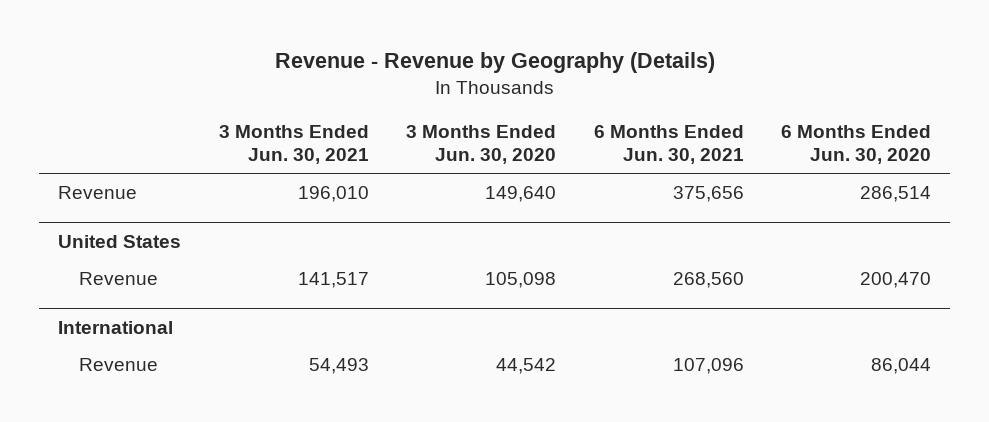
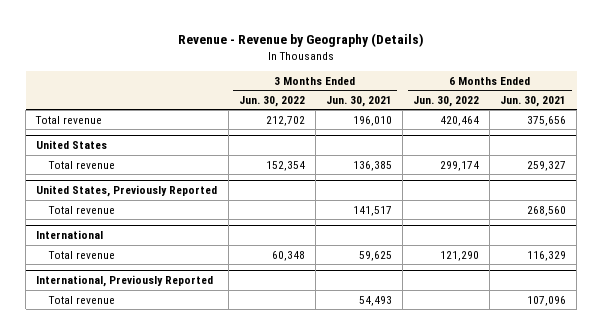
[406,124,557,165] 3 Months Ended Jun. 30, 2020 -> none
[781,124,932,165] 6 Months Ended Jun. 30, 2020 -> none
none -> [238,95,305,107] Jun. 30, 2022
none -> [413,95,480,107] Jun. 30, 2022
[57,186,137,200] Revenue -> [35,115,103,124] Total revenue
[78,272,158,286] Revenue -> [47,160,115,169] Total revenue
[297,272,369,289] 141,517 -> [352,160,392,171] 136,385
[672,272,744,289] 268,560 -> [527,160,567,171] 259,327
none -> [36,185,218,198] United States, Previously Reported
none -> [47,205,115,214] Total revenue
[78,358,158,372] Revenue -> [47,250,115,259] Total revenue
[308,358,369,375] 54,493 -> [358,250,392,261] 59,625
[672,358,744,375] 107,096 -> [527,250,567,261] 116,329
none -> [36,275,214,288] International, Previously Reported
none -> [47,295,115,304] Total revenue

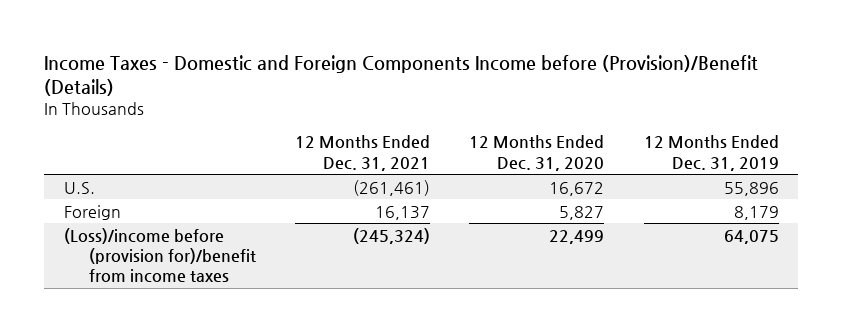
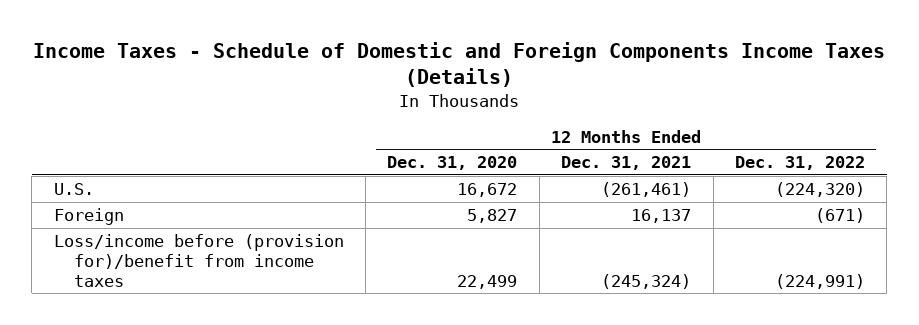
[44,54,759,96] Income Taxes - Domestic and Foreign Components Income before (Provision)/Benefit (Details) -> [33,41,886,88] Income Taxes - Schedule of Domestic and Foreign Components Income Taxes (Details)
[643,135,779,171] 12 Months Ended Dec. 31, 2019 -> none
none -> [735,156,866,171] Dec. 31, 2022
[63,227,256,283] (Loss)/income before (provision for)/benefit from income taxes -> [53,233,344,287] Loss/income before (provision for)/benefit from income taxes

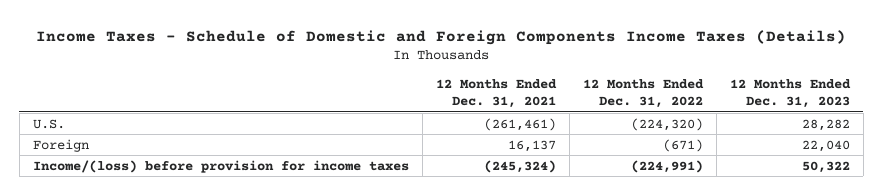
[387,156,518,171] Dec. 31, 2020 -> none
none -> [729,78,851,108] 12 Months Ended Dec. 31, 2023
[53,233,344,287] Loss/income before (provision for)/benefit from income taxes -> [32,159,409,173] Income/(loss) before provision for income taxes

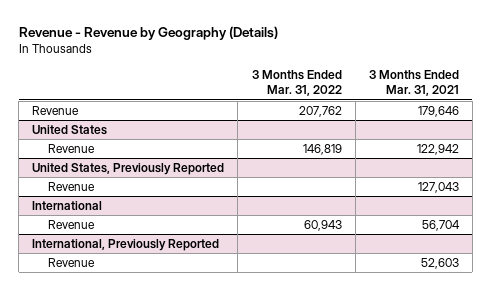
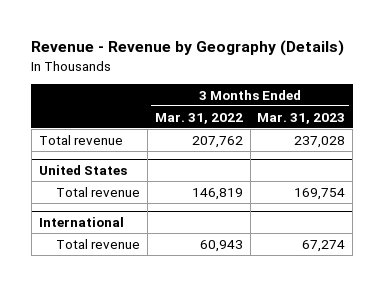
[368,70,459,97] 3 Months Ended Mar. 31, 2021 -> none
none -> [257,112,346,124] Mar. 31, 2023
[32,105,80,115] Revenue -> [38,134,123,145] Total revenue
[32,162,225,175] United States, Previously Reported -> none
[48,181,96,191] Revenue -> none
[48,143,96,153] Revenue -> [56,186,141,197] Total revenue
[32,238,220,251] International, Previously Reported -> none
[48,257,96,267] Revenue -> none
[48,219,96,229] Revenue -> [56,238,141,249] Total revenue

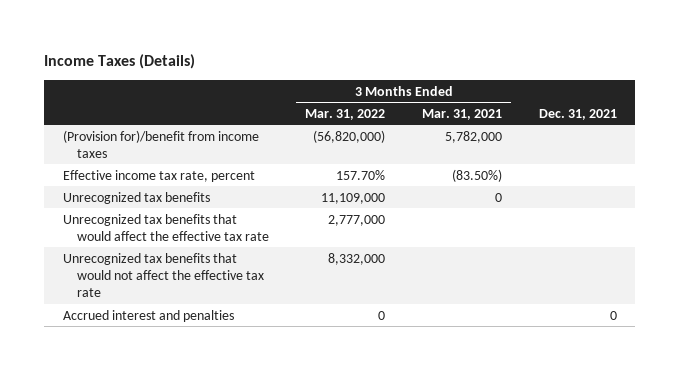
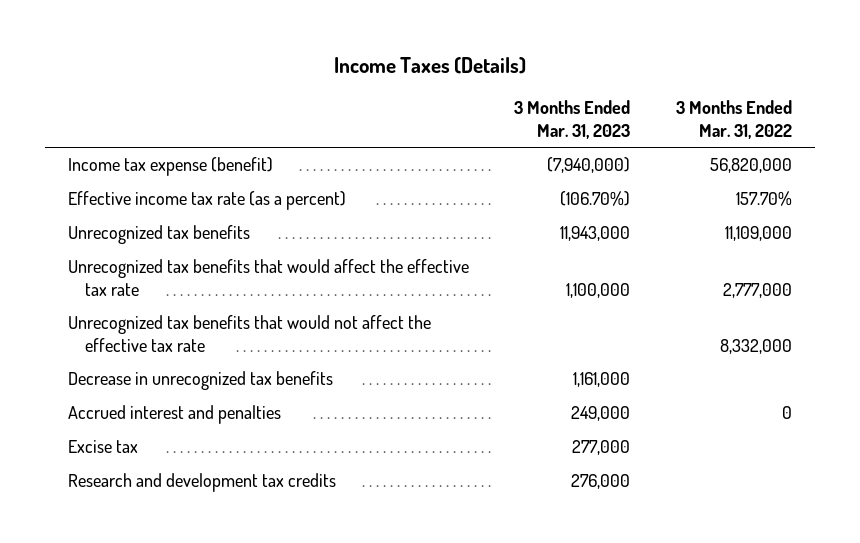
[422,108,503,120] Mar. 31, 2021 -> none
[538,108,617,120] Dec. 31, 2021 -> none
none -> [514,100,631,140] 3 Months Ended Mar. 31, 2023
[62,129,259,159] (Provision for)/benefit from income taxes -> [67,157,273,177] Income tax expense (benefit)
[313,129,386,143] (56,820,000) -> [710,158,793,174] 56,820,000
[62,169,255,182] Effective income tax rate, percent -> [67,191,346,211] Effective income tax rate (as a percent)
none -> [67,371,333,391] Decrease in unrecognized tax benefits
none -> [67,440,138,454] Excise tax
none -> [67,473,336,493] Research and development tax credits

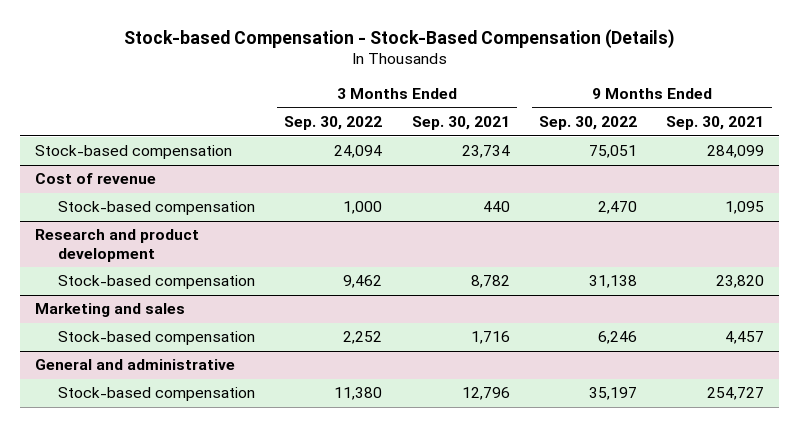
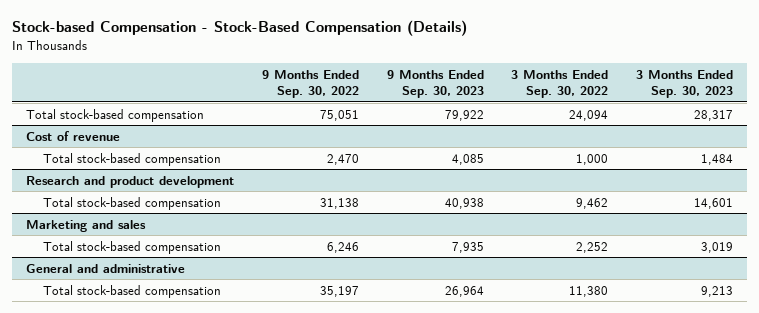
[411,116,510,131] Sep. 30, 2021 -> none
[666,116,765,131] Sep. 30, 2021 -> none
none -> [386,69,484,99] 9 Months Ended Sep. 30, 2023
none -> [636,69,734,99] 3 Months Ended Sep. 30, 2023
[34,145,232,160] Stock-based compensation -> [25,108,204,122] Total stock-based compensation
[58,201,256,216] Stock-based compensation -> [42,152,221,166] Total stock-based compensation
[58,275,256,290] Stock-based compensation -> [42,196,221,210] Total stock-based compensation
[58,331,256,346] Stock-based compensation -> [42,240,221,254] Total stock-based compensation
[58,387,256,402] Stock-based compensation -> [42,284,221,298] Total stock-based compensation

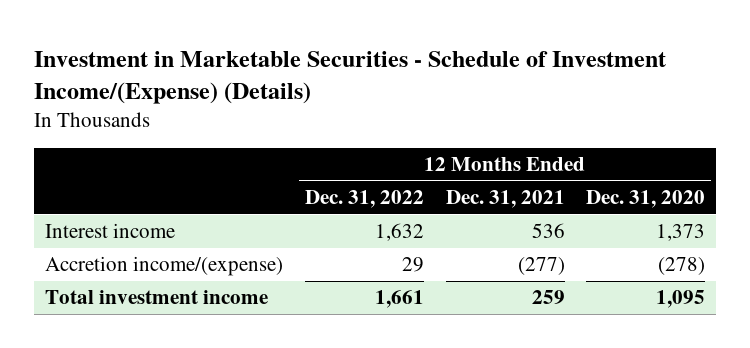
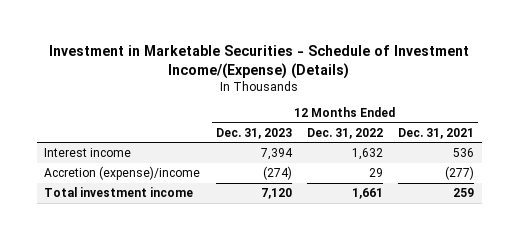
[586,190,706,209] Dec. 31, 2020 -> none
none -> [215,127,292,139] Dec. 31, 2023
[45,256,284,277] Accretion income/(expense) -> [44,166,201,181] Accretion (expense)/income

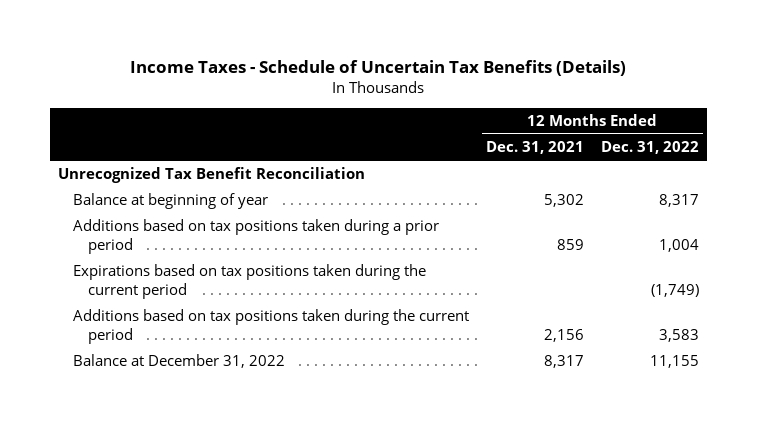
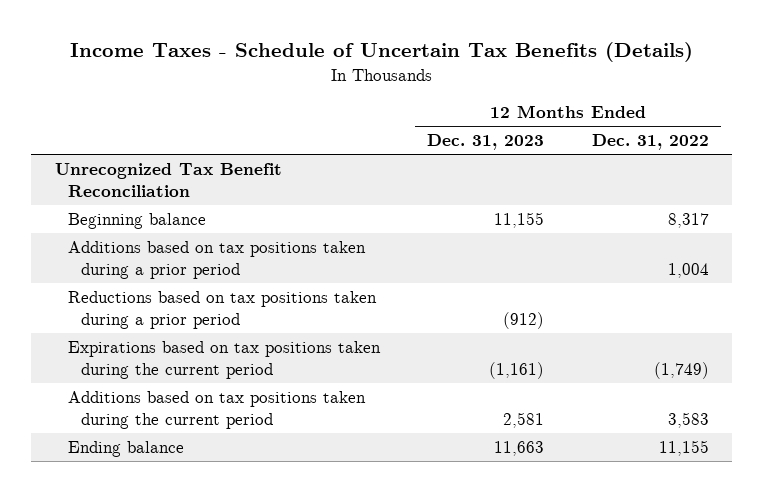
[485,141,584,155] Dec. 31, 2021 -> none
none -> [427,134,545,151] Dec. 31, 2023
[73,193,269,210] Balance at beginning of year -> [67,213,206,230] Beginning balance
none -> [67,291,377,329] Reductions based on tax positions taken during a prior period
[73,354,286,369] Balance at December 31, 2022 -> [67,441,184,458] Ending balance

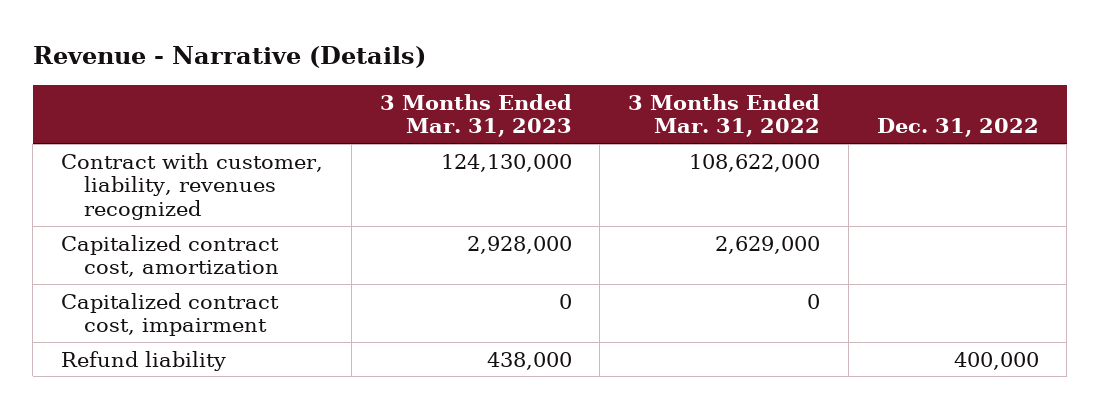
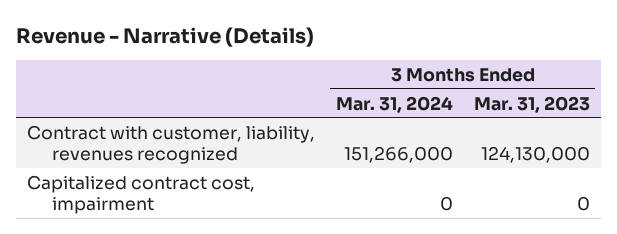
[628,93,821,138] 3 Months Ended Mar. 31, 2022 -> none
[876,118,1039,138] Dec. 31, 2022 -> none
none -> [335,95,453,113] Mar. 31, 2024
[61,234,280,278] Capitalized contract cost, amortization -> none
[61,350,227,371] Refund liability -> none

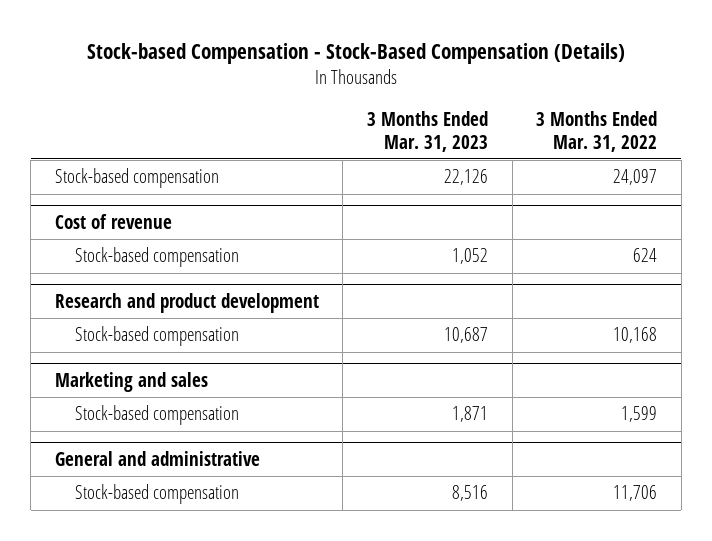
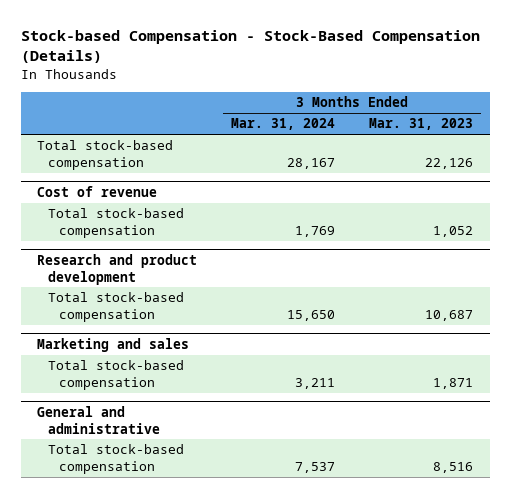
[536,111,658,152] 3 Months Ended Mar. 31, 2022 -> none
none -> [231,118,336,131] Mar. 31, 2024
[54,168,219,189] Stock-based compensation -> [37,140,174,171] Total stock-based compensation
[75,247,240,268] Stock-based compensation -> [48,208,185,239] Total stock-based compensation
[75,326,240,347] Stock-based compensation -> [48,292,185,323] Total stock-based compensation
[75,405,240,426] Stock-based compensation -> [48,360,185,391] Total stock-based compensation
[75,484,240,505] Stock-based compensation -> [48,444,185,475] Total stock-based compensation

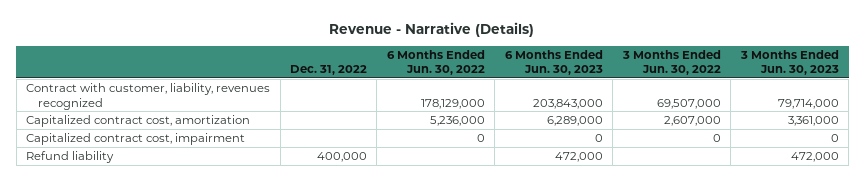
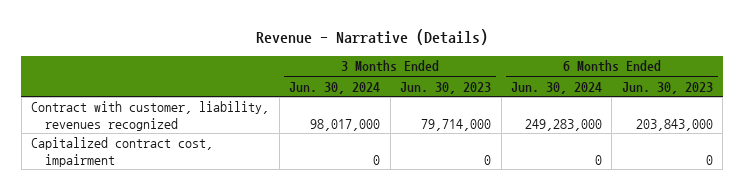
[290,65,368,76] Dec. 31, 2022 -> none
[386,49,485,76] 6 Months Ended Jun. 30, 2022 -> none
[621,49,721,76] 3 Months Ended Jun. 30, 2022 -> none
none -> [289,81,381,94] Jun. 30, 2024
none -> [510,81,602,94] Jun. 30, 2024
[26,114,251,127] Capitalized contract cost, amortization -> none
[26,150,115,163] Refund liability -> none

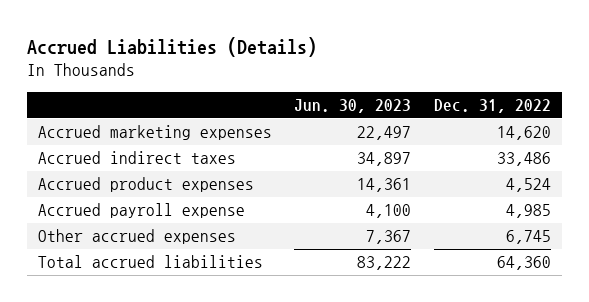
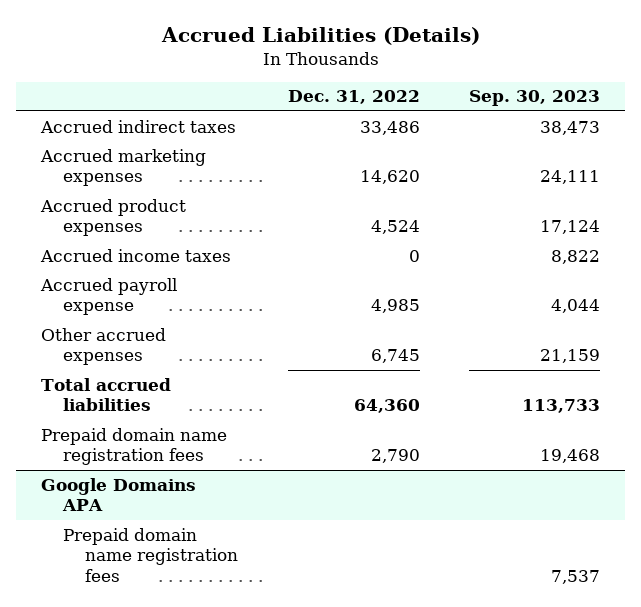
[294,99,412,114] Jun. 30, 2023 -> none
none -> [469,90,601,107] Sep. 30, 2023
[37,125,272,141] Accrued marketing expenses -> [40,148,207,187] Accrued marketing expenses
none -> [40,248,232,262] Accrued income taxes
none -> [41,427,228,466] Prepaid domain name registration fees
none -> [41,477,197,512] Google Domains APA
none -> [63,527,239,583] Prepaid domain name registration fees

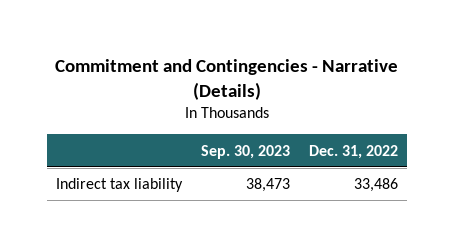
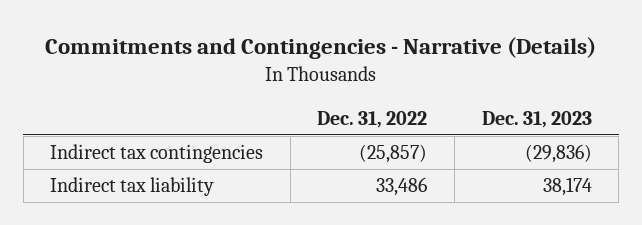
[54,58,398,100] Commitment and Contingencies - Narrative (Details) -> [44,37,596,60] Commitments and Contingencies - Narrative (Details)
[200,144,290,159] Sep. 30, 2023 -> none
none -> [481,110,592,128] Dec. 31, 2023
none -> [50,144,264,164] Indirect tax contingencies

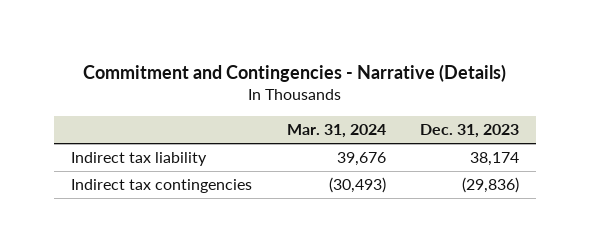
[44,37,596,60] Commitments and Contingencies - Narrative (Details) -> [83,63,507,82] Commitment and Contingencies - Narrative (Details)
[317,110,428,128] Dec. 31, 2022 -> none
none -> [286,124,386,139] Mar. 31, 2024
[50,144,264,164] Indirect tax contingencies -> [71,179,253,194] Indirect tax contingencies

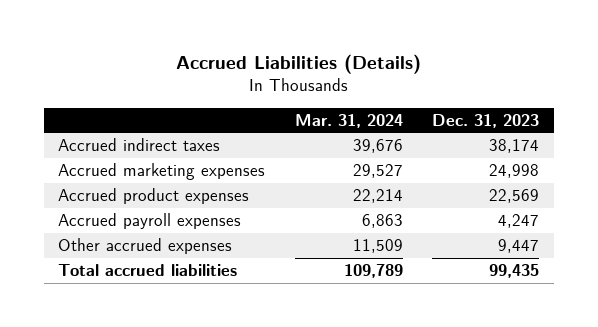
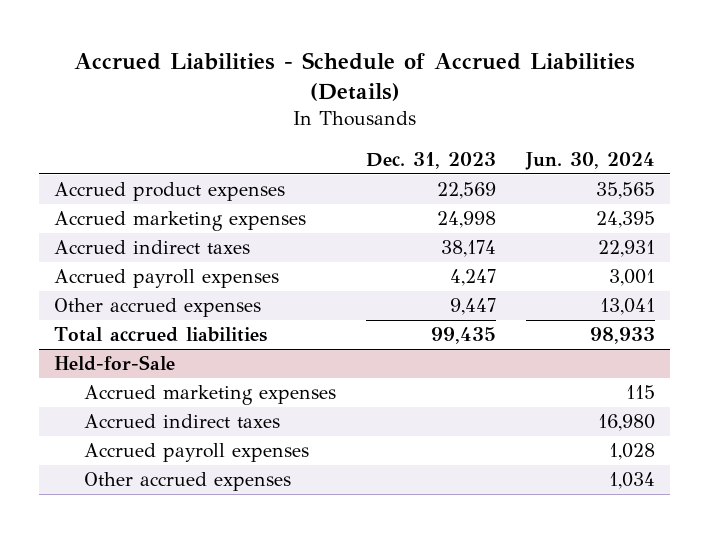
[175,54,421,75] Accrued Liabilities (Details) -> [73,51,635,102] Accrued Liabilities - Schedule of Accrued Liabilities (Details)
[294,113,403,128] Mar. 31, 2024 -> none
none -> [525,151,656,170] Jun. 30, 2024
[58,163,266,181] Accrued marketing expenses -> [53,211,306,232] Accrued marketing expenses
[58,138,221,152] Accrued indirect taxes -> [53,240,250,255] Accrued indirect taxes
none -> [53,355,175,372] Held-for-Sale
none -> [84,385,337,406] Accrued marketing expenses
none -> [84,414,281,429] Accrued indirect taxes
none -> [84,443,310,463] Accrued payroll expenses
none -> [84,472,292,492] Other accrued expenses

